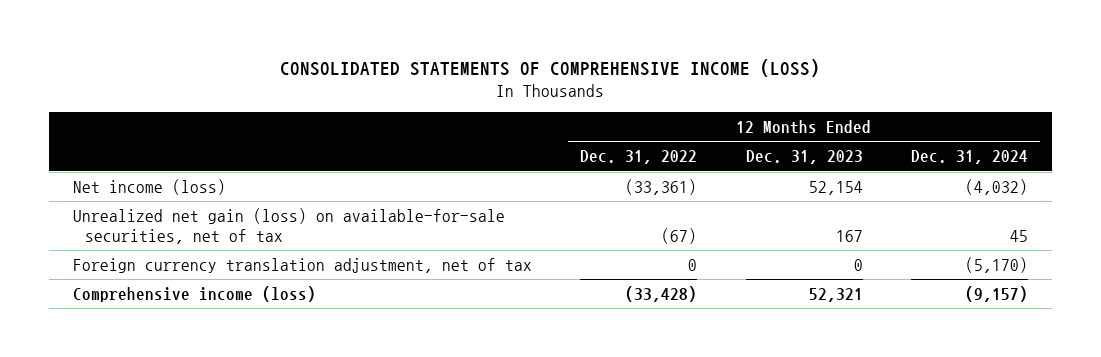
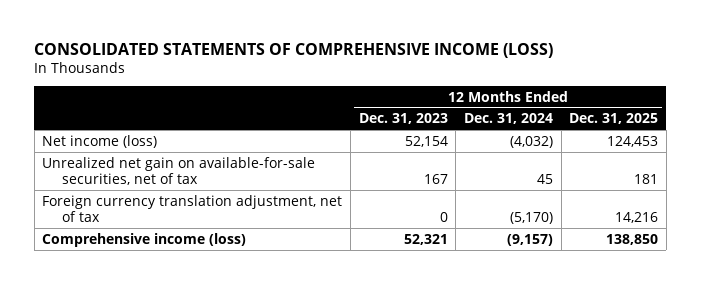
[580,150,698,165] Dec. 31, 2022 -> none
none -> [569,113,659,125] Dec. 31, 2025
[72,207,505,244] Unrealized net gain (loss) on available-for-sale securities, net of tax -> [42,156,316,185] Unrealized net gain on available-for-sale securities, net of tax

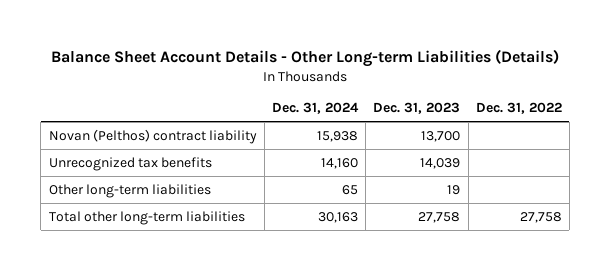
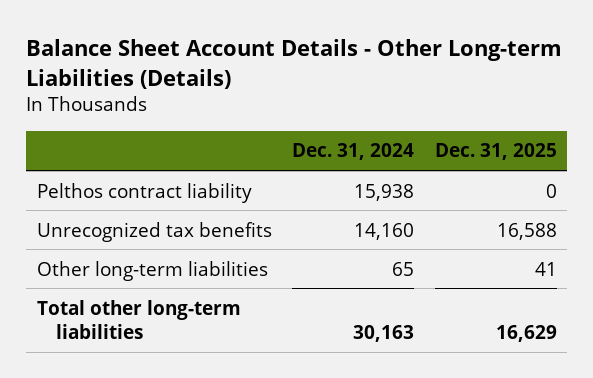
[373,102,461,115] Dec. 31, 2023 -> none
[475,102,562,115] Dec. 31, 2022 -> none
none -> [434,143,557,161] Dec. 31, 2025
[48,128,257,144] Novan (Pelthos) contract liability -> [36,182,252,203] Pelthos contract liability

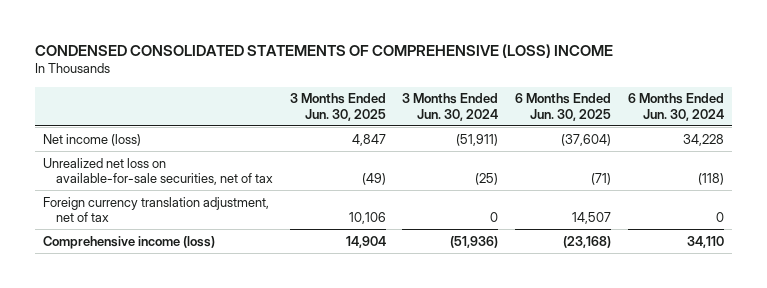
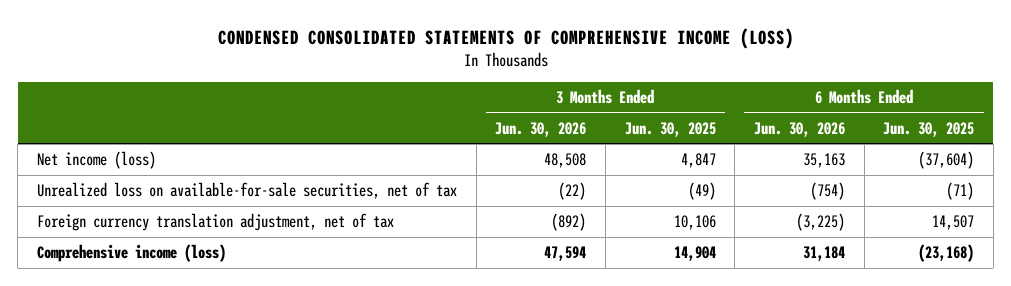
[35,43,614,58] CONDENSED CONSOLIDATED STATEMENTS OF COMPREHENSIVE (LOSS) INCOME -> [217,27,794,49] CONDENSED CONSOLIDATED STATEMENTS OF COMPREHENSIVE INCOME (LOSS)
[402,93,499,121] 3 Months Ended Jun. 30, 2024 -> none
[627,93,724,121] 6 Months Ended Jun. 30, 2024 -> none
none -> [495,121,587,137] Jun. 30, 2026
none -> [753,121,845,137] Jun. 30, 2026
[43,157,273,186] Unrealized net loss on available-for-sale securities, net of tax -> [37,182,458,200] Unrealized loss on available-for-sale securities, net of tax

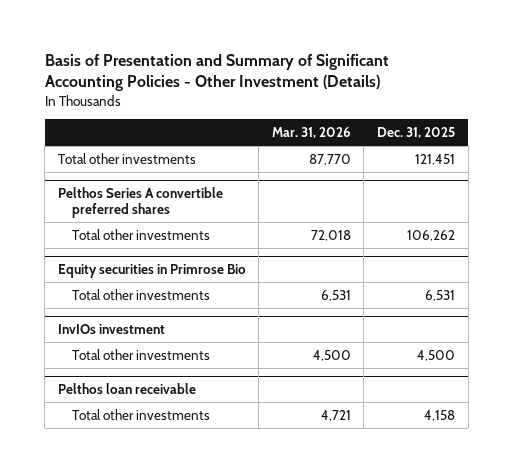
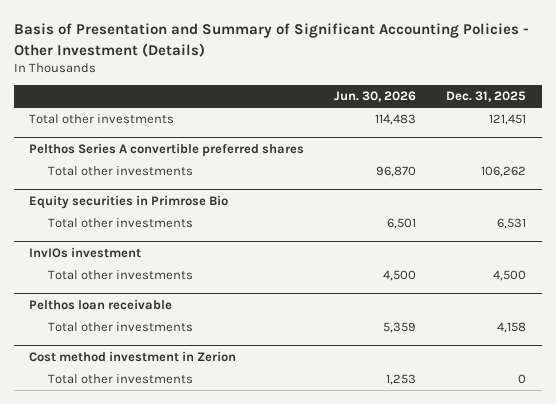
[271,127,351,139] Mar. 31, 2026 -> none
none -> [334,91,417,103] Jun. 30, 2026
none -> [29,350,237,362] Cost method investment in Zerion
none -> [48,374,194,385] Total other investments

